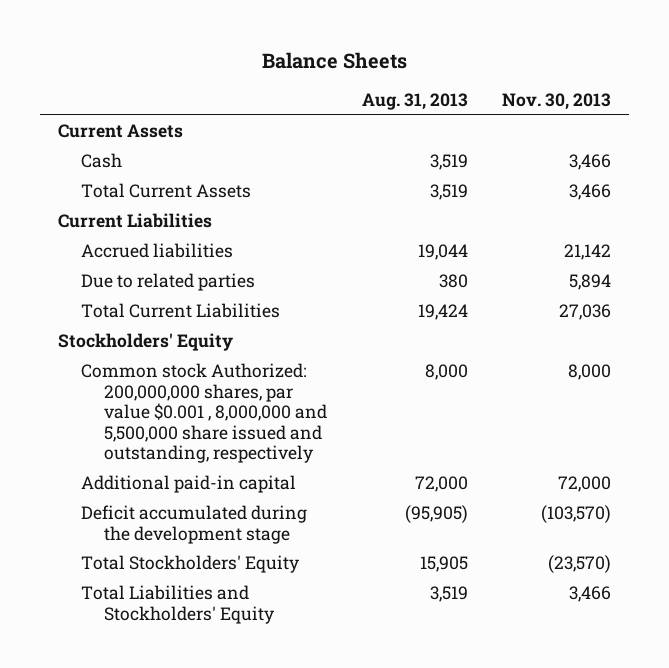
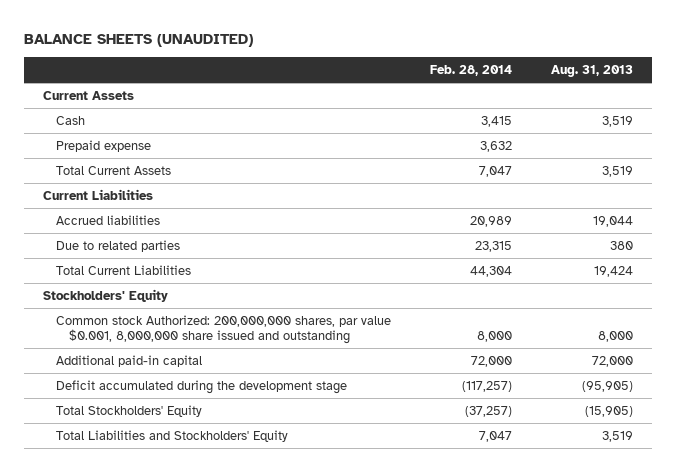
[261,51,407,69] Balance Sheets -> [24,34,254,48] BALANCE SHEETS (UNAUDITED)
[502,93,612,111] Nov. 30, 2013 -> none
none -> [429,65,512,77] Feb. 28, 2014
none -> [56,139,152,152] Prepaid expense
[80,363,327,464] Common stock Authorized: 200,000,000 shares, par value $0.001 , 8,000,000 and 5,500,000 share issued and outstanding, respectively -> [56,314,392,344] Common stock Authorized: 200,000,000 shares, par value $0.001, 8,000,000 share issued and outstanding
[419,556,468,573] 15,905 -> [584,405,633,417] (15,905)

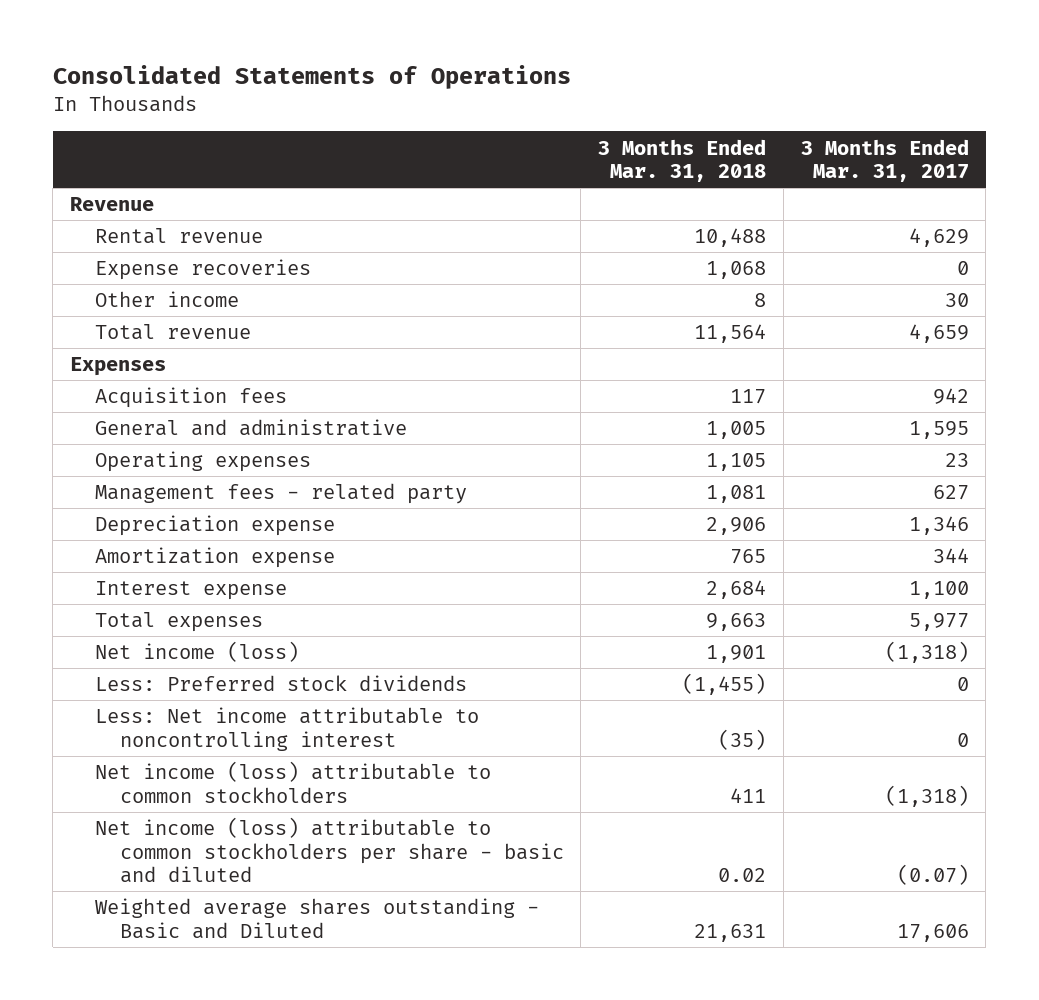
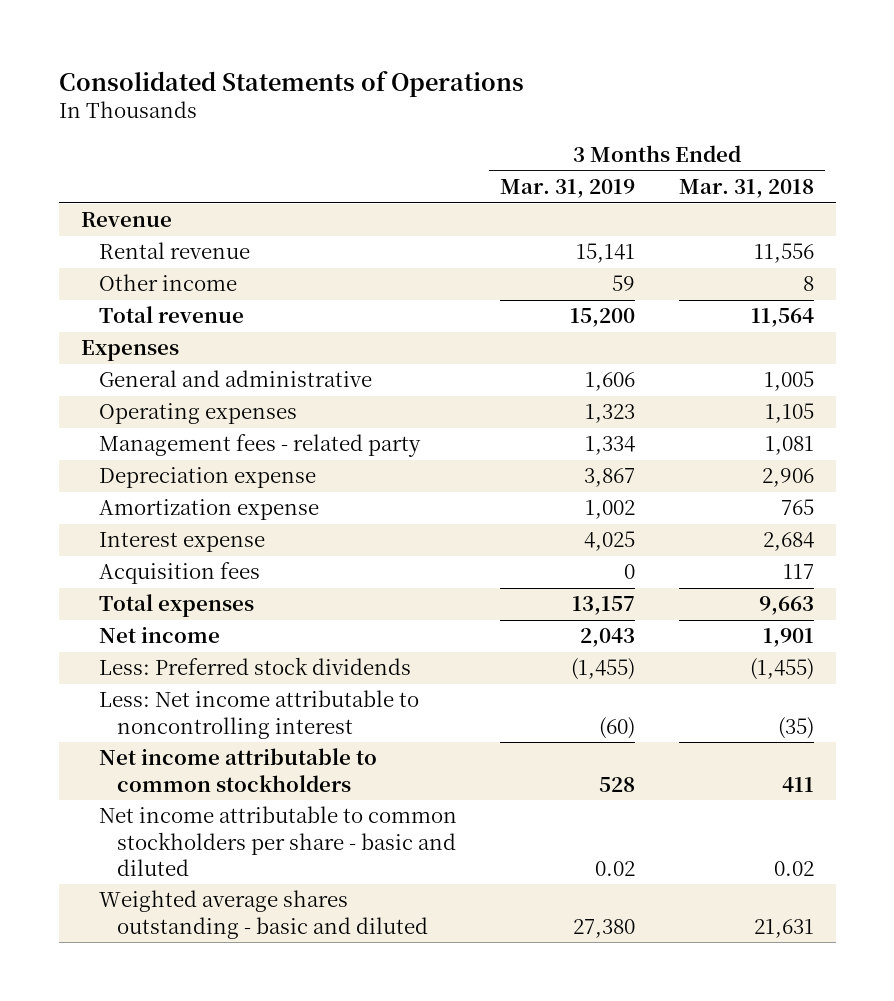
[800,138,969,183] 3 Months Ended Mar. 31, 2017 -> none
none -> [500,179,636,199] Mar. 31, 2019
[94,259,311,281] Expense recoveries -> none
[694,228,767,248] 10,488 -> [753,243,814,264] 11,556
[94,387,287,409] Acquisition fees -> [98,562,260,585] Acquisition fees
[94,641,299,663] Net income (loss) -> [98,627,220,644] Net income
[94,761,491,803] Net income (loss) attributable to common stockholders -> [98,748,377,792] Net income attributable to common stockholders
[94,817,564,884] Net income (loss) attributable to common stockholders per share - basic and diluted -> [98,806,457,876] Net income attributable to common stockholders per share - basic and diluted
[94,898,539,939] Weighted average shares outstanding - Basic and Diluted -> [98,890,428,939] Weighted average shares outstanding - basic and diluted

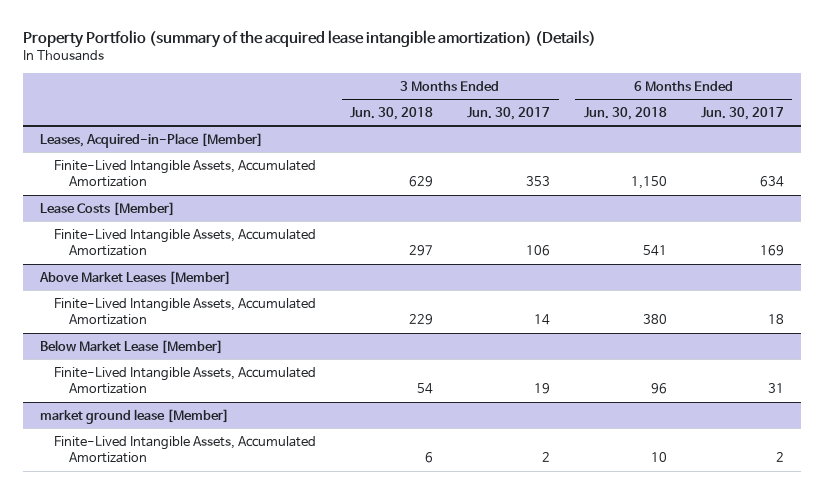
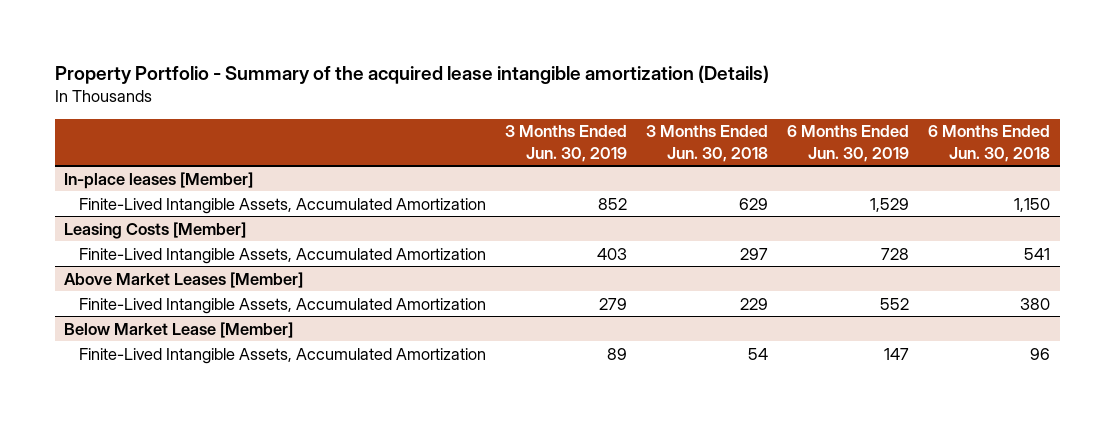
[22,29,596,48] Property Portfolio (summary of the acquired lease intangible amortization) (Details) -> [54,65,769,85] Property Portfolio - Summary of the acquired lease intangible amortization (Details)
[467,107,551,121] Jun. 30, 2017 -> none
[700,107,784,121] Jun. 30, 2017 -> none
none -> [504,125,627,162] 3 Months Ended Jun. 30, 2019
none -> [787,125,910,162] 6 Months Ended Jun. 30, 2019
[39,132,263,148] Leases, Acquired-in-Place [Member] -> [64,171,254,189] In-place leases [Member]
[39,201,175,216] Lease Costs [Member] -> [64,221,247,239] Leasing Costs [Member]
[39,408,229,424] market ground lease [Member] -> none
[54,435,317,464] Finite-Lived Intangible Assets, Accumulated Amortization -> none

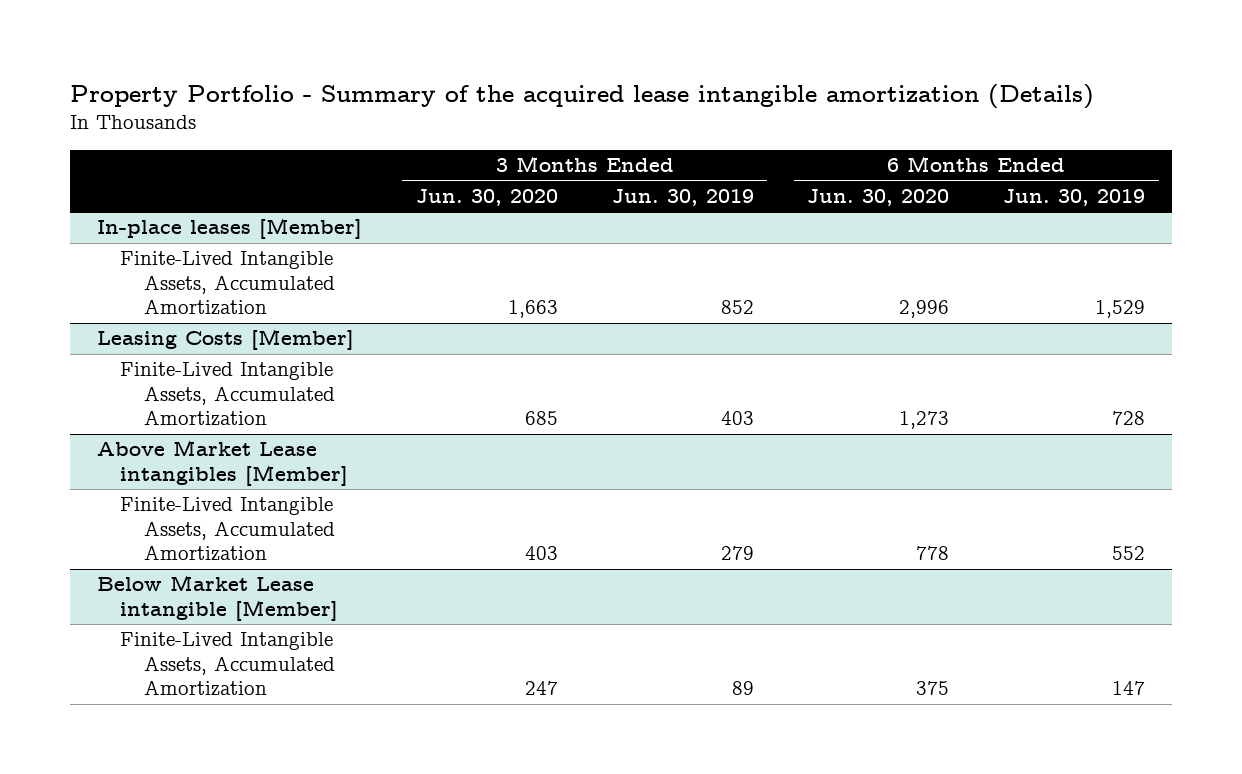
[646,125,769,162] 3 Months Ended Jun. 30, 2018 -> none
[928,125,1051,162] 6 Months Ended Jun. 30, 2018 -> none
none -> [415,188,558,206] Jun. 30, 2020
none -> [807,188,950,206] Jun. 30, 2020
[64,271,304,288] Above Market Leases [Member] -> [97,440,349,486] Above Market Lease intangibles [Member]
[64,321,294,338] Below Market Lease [Member] -> [97,575,339,621] Below Market Lease intangible [Member]

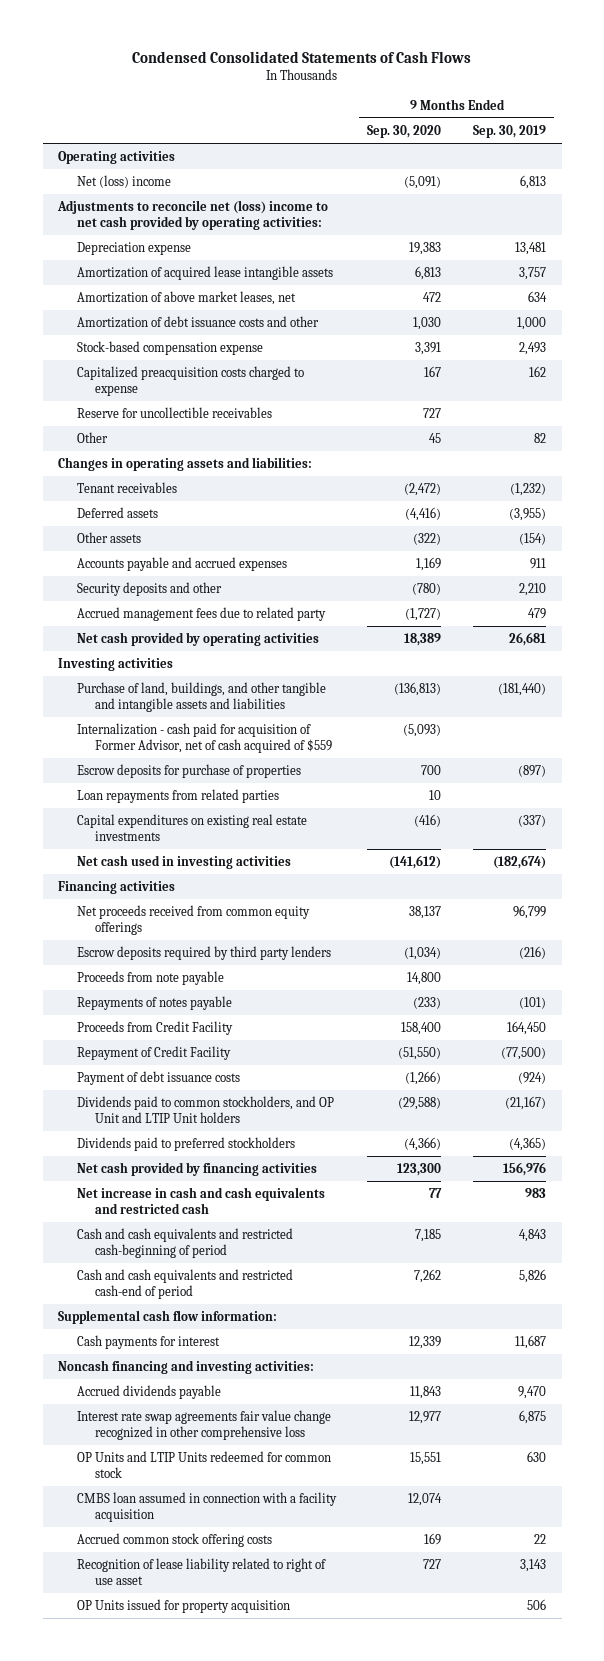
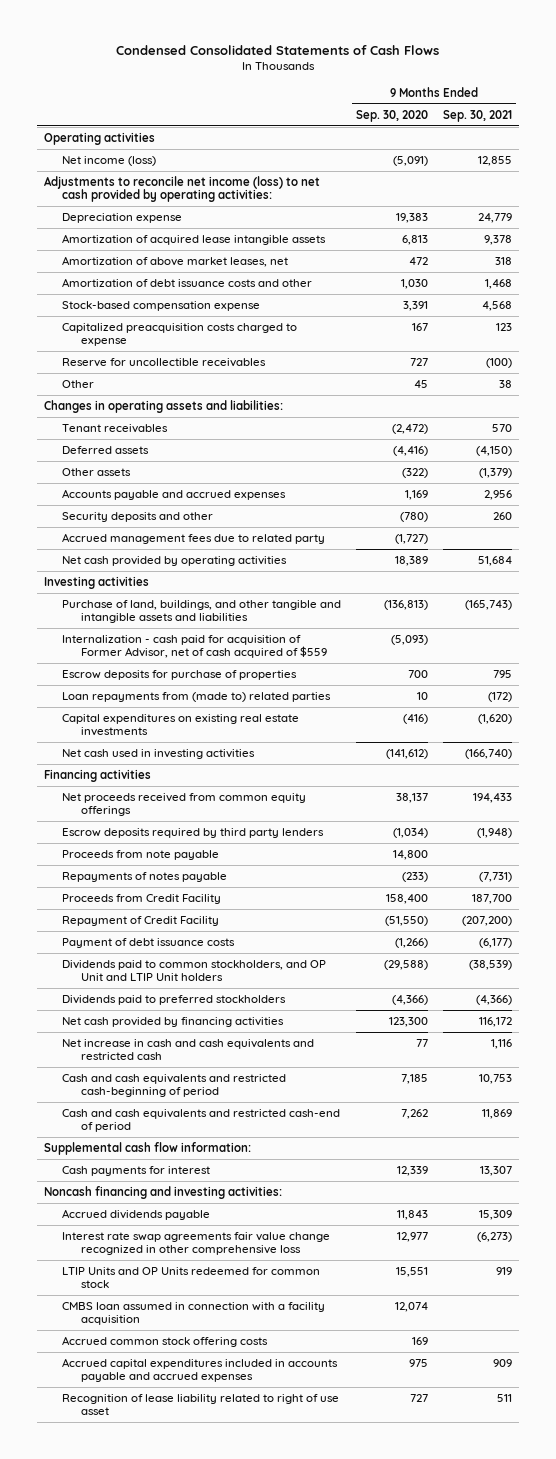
[472,124,546,138] Sep. 30, 2019 -> none
none -> [442,109,512,122] Sep. 30, 2021
[76,174,171,188] Net (loss) income -> [62,156,157,167] Net income (loss)
[57,199,329,231] Adjustments to reconcile net (loss) income to net cash provided by operating activities: -> [44,176,321,203] Adjustments to reconcile net income (loss) to net cash provided by operating activities:
[76,788,279,803] Loan repayments from related parties -> [62,692,332,703] Loan repayments from (made to) related parties
[76,1450,331,1479] OP Units and LTIP Units redeemed for common stock -> [62,1267,321,1289] LTIP Units and OP Units redeemed for common stock
none -> [62,1358,339,1383] Accrued capital expenditures included in accounts payable and accrued expenses
[76,1598,290,1613] OP Units issued for property acquisition -> none

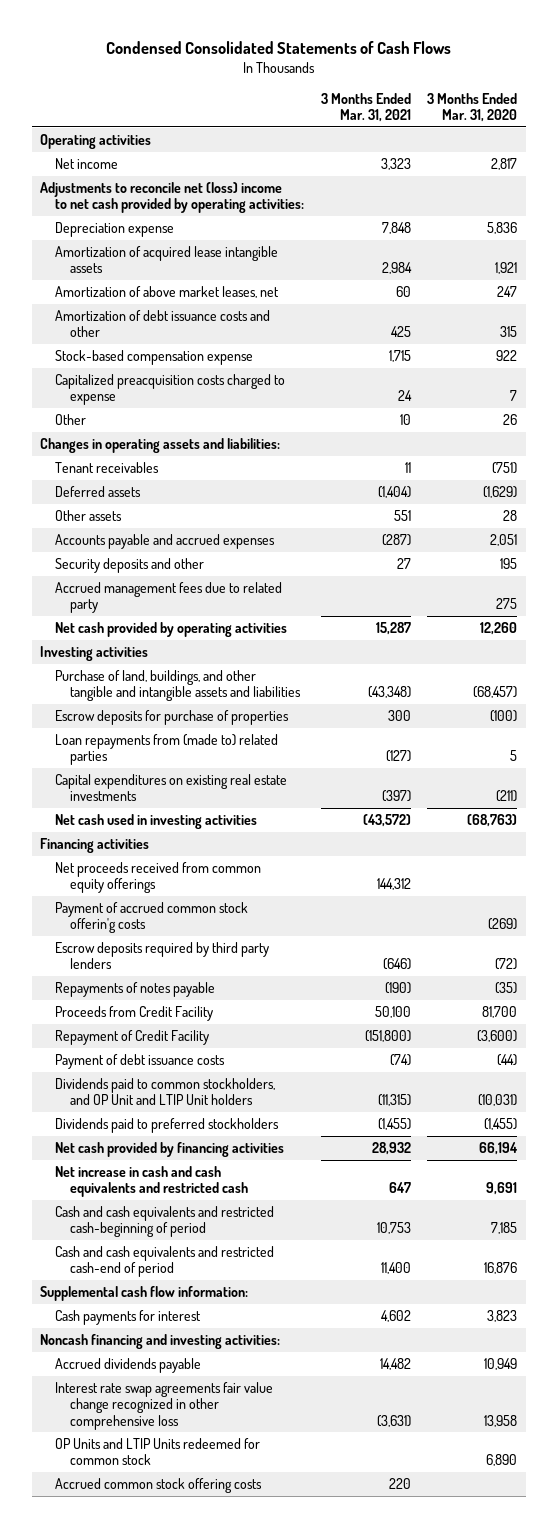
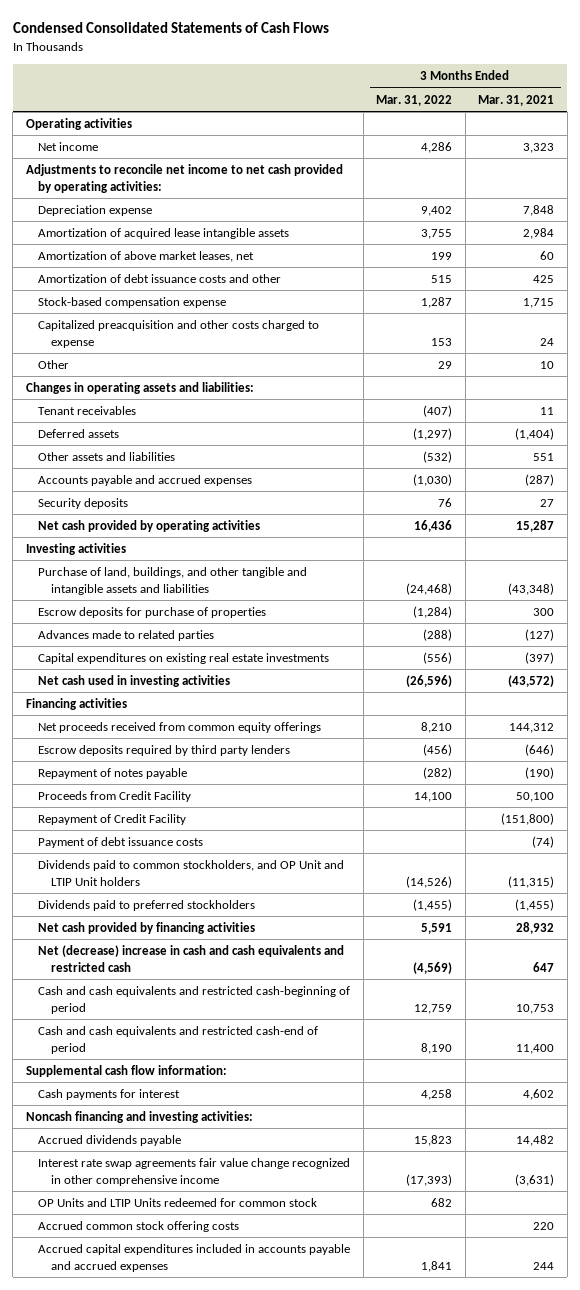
[427,92,518,123] 3 Months Ended Mar. 31, 2020 -> none
none -> [376,94,453,106] Mar. 31, 2022
[39,181,305,214] Adjustments to reconcile net (loss) income to net cash provided by operating activities: -> [25,163,343,193] Adjustments to reconcile net income to net cash provided by operating activities:
[55,373,286,406] Capitalized preacquisition costs charged to expense -> [38,319,320,348] Capitalized preacquisition and other costs charged to expense
[55,509,123,521] Other assets -> [38,451,176,461] Other assets and liabilities
[55,581,283,614] Accrued management fees due to related party -> none
[55,557,205,573] Security deposits and other -> [38,497,129,509] Security deposits
[55,733,279,766] Loan repayments from (made to) related parties -> [38,629,215,641] Advances made to related parties
[55,901,249,934] Payment of accrued common stock offerin'g costs -> none
[55,981,216,997] Repayments of notes payable -> [38,767,188,779] Repayment of notes payable
[55,1165,249,1198] Net increase in cash and cash equivalents and restricted cash -> [38,944,345,972] Net (decrease) increase in cash and cash equivalents and restricted cash
[55,1381,274,1430] Interest rate swap agreements fair value change recognized in other comprehensive loss -> [38,1157,351,1186] Interest rate swap agreements fair value change recognized in other comprehensive income
none -> [38,1243,351,1272] Accrued capital expenditures included in accounts payable and accrued expenses

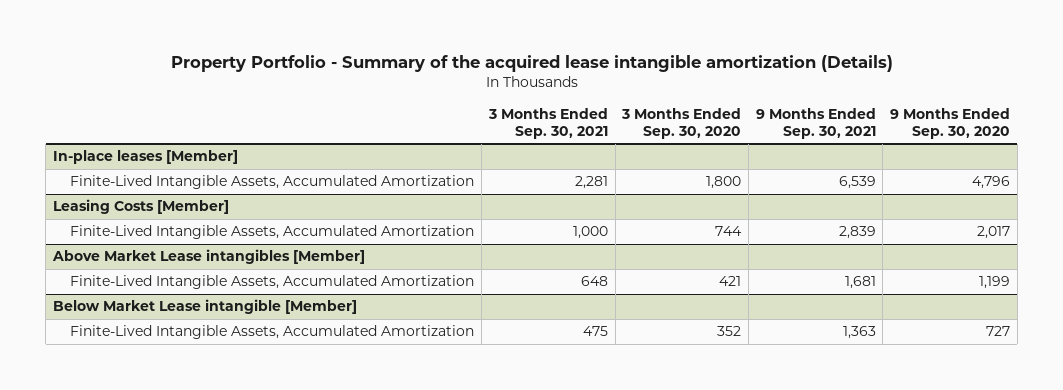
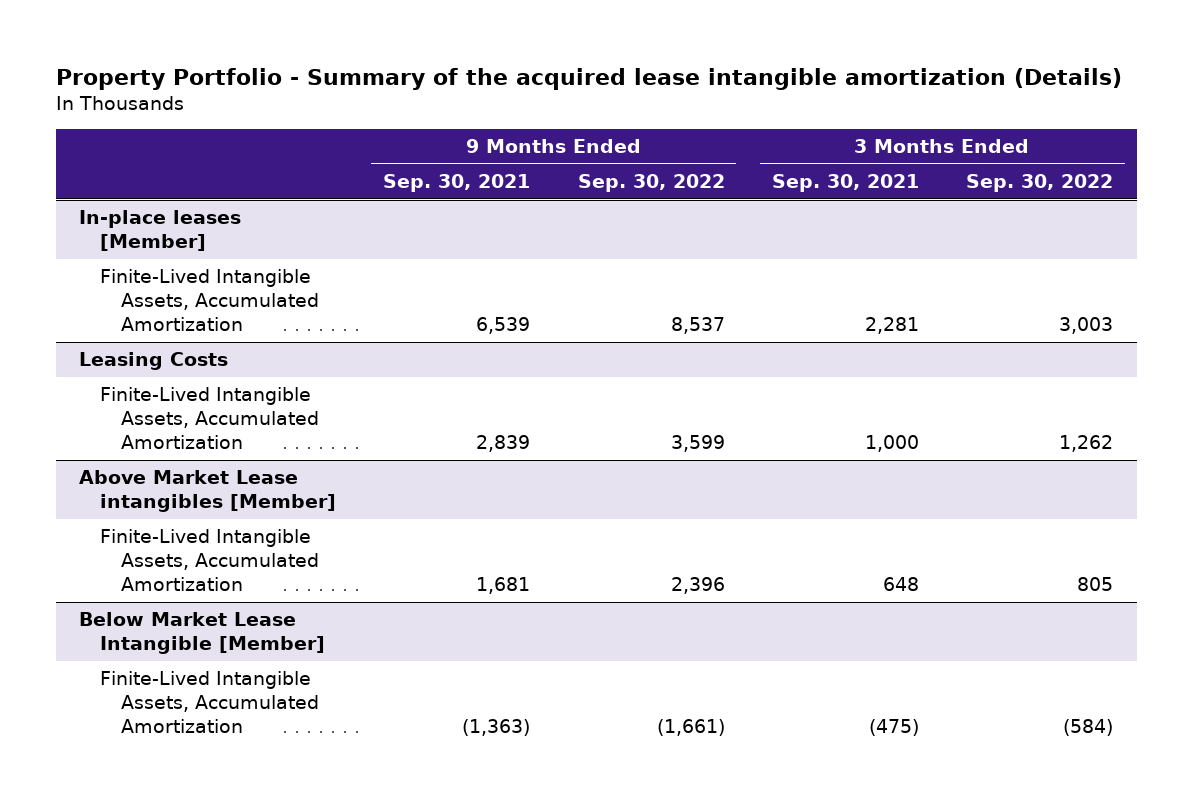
[621,107,742,139] 3 Months Ended Sep. 30, 2020 -> none
[889,107,1010,139] 9 Months Ended Sep. 30, 2020 -> none
none -> [577,174,725,193] Sep. 30, 2022
none -> [966,174,1114,193] Sep. 30, 2022
[53,199,230,215] Leasing Costs [Member] -> [79,352,229,371] Leasing Costs
[53,299,358,315] Below Market Lease intangible [Member] -> [79,612,326,655] Below Market Lease Intangible [Member]
[582,326,608,337] 475 -> [868,719,919,737] (475)
[842,326,876,340] 1,363 -> [462,719,531,737] (1,363)

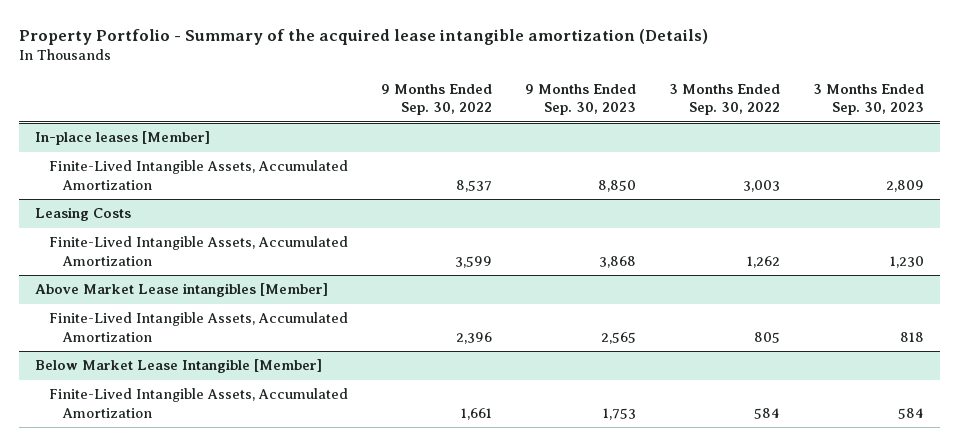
[383,174,531,193] Sep. 30, 2021 -> none
[771,174,919,193] Sep. 30, 2021 -> none
none -> [524,83,636,116] 9 Months Ended Sep. 30, 2023
none -> [812,83,924,116] 3 Months Ended Sep. 30, 2023
[656,719,725,737] (1,661) -> [460,407,492,420] 1,661
[1063,719,1114,737] (584) -> [753,407,780,419] 584

